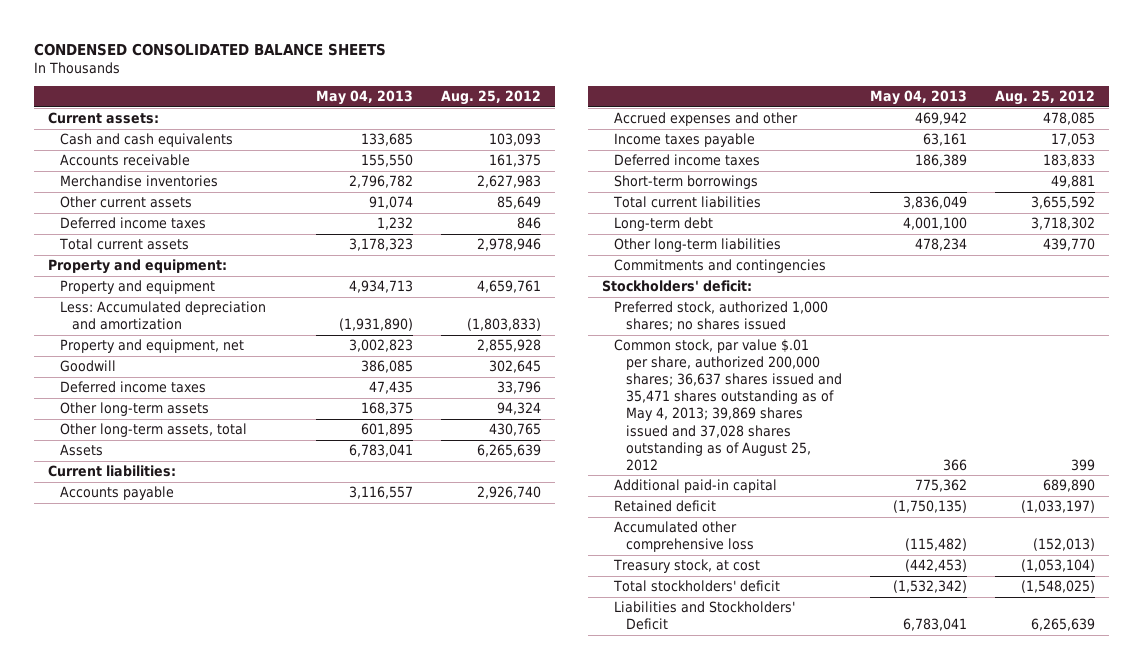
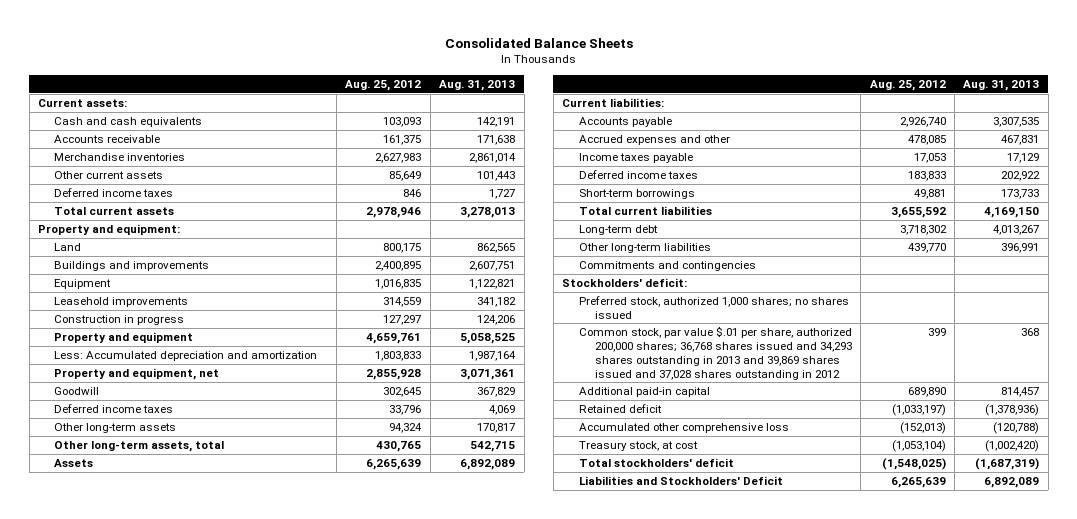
[34,42,387,56] CONDENSED CONSOLIDATED BALANCE SHEETS -> [444,37,633,48] Consolidated Balance Sheets
[316,90,414,106] May 04, 2013 -> none
none -> [439,80,516,92] Aug. 31, 2013
none -> [54,242,82,251] Land
none -> [54,260,210,271] Buildings and improvements
none -> [54,278,112,289] Equipment
none -> [54,296,189,307] Leasehold improvements
none -> [54,314,185,325] Construction in progress
[467,318,542,332] (1,803,833) -> [375,350,422,361] 1,803,833
[614,339,842,471] Common stock, par value $.01 per share, authorized 200,000 shares; 36,637 shares issued and 35,471 shares outstanding as of May 4, 2013; 39,869 shares issued and 37,028 shares outstanding as of August 25, 2012 -> [578,325,852,380] Common stock, par value $.01 per share, authorized 200,000 shares; 36,768 shares issued and 34,293 shares outstanding in 2013 and 39,869 shares issued and 37,028 shares outstanding in 2012

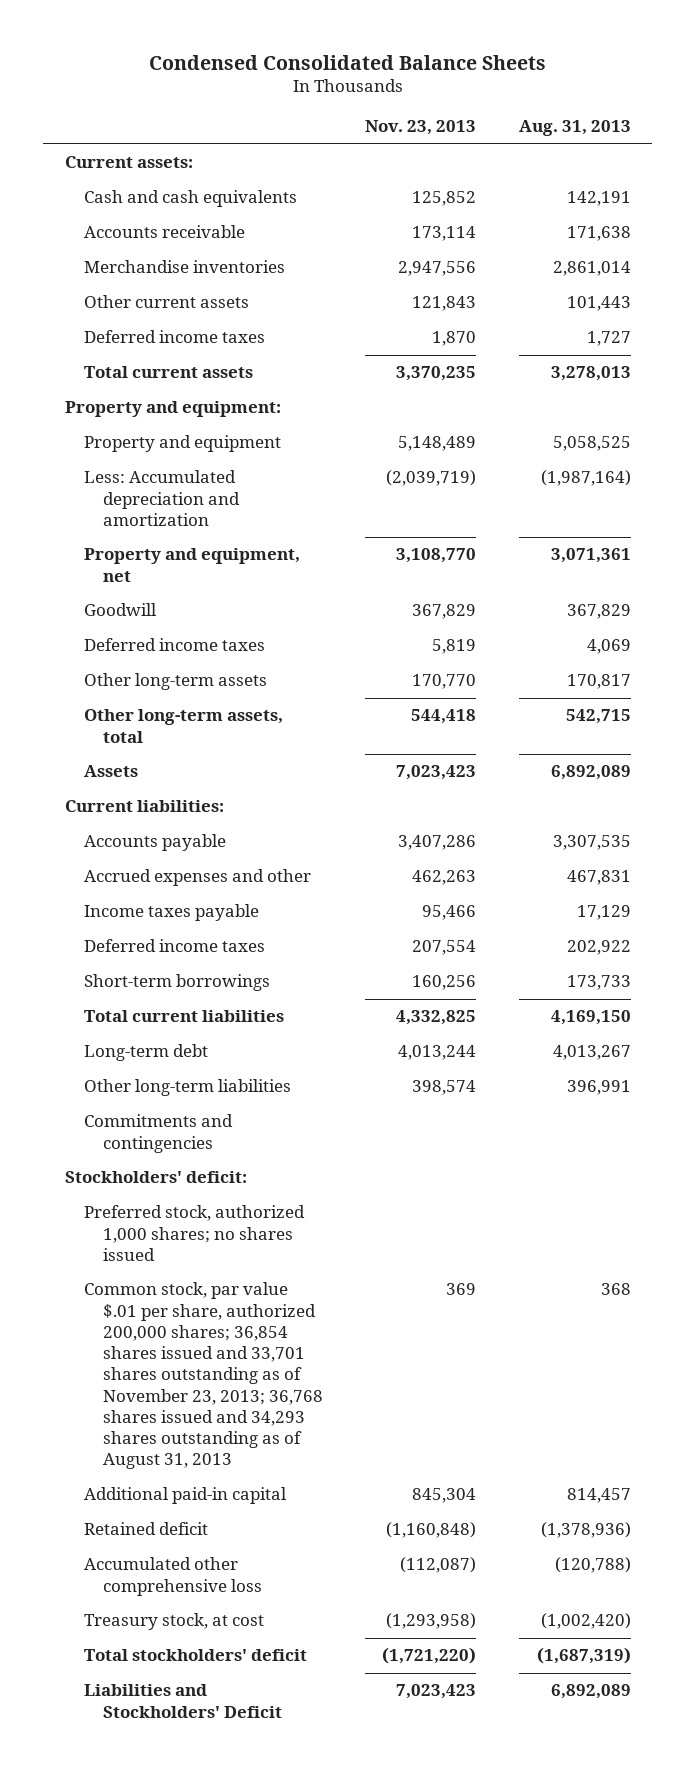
[444,37,633,48] Consolidated Balance Sheets -> [148,54,546,70] Condensed Consolidated Balance Sheets
[345,80,422,92] Aug. 25, 2012 -> none
none -> [365,120,477,136] Nov. 23, 2013
[54,242,82,251] Land -> none
[54,260,210,271] Buildings and improvements -> none
[54,278,112,289] Equipment -> none
[54,296,189,307] Leasehold improvements -> none
[54,314,185,325] Construction in progress -> none
[469,350,517,361] 1,987,164 -> [540,470,631,487] (1,987,164)
[578,325,852,380] Common stock, par value $.01 per share, authorized 200,000 shares; 36,768 shares issued and 34,293 shares outstanding in 2013 and 39,869 shares issued and 37,028 shares outstanding in 2012 -> [83,1282,323,1470] Common stock, par value $.01 per share, authorized 200,000 shares; 36,854 shares issued and 33,701 shares outstanding as of November 23, 2013; 36,768 shares issued and 34,293 shares outstanding as of August 31, 2013

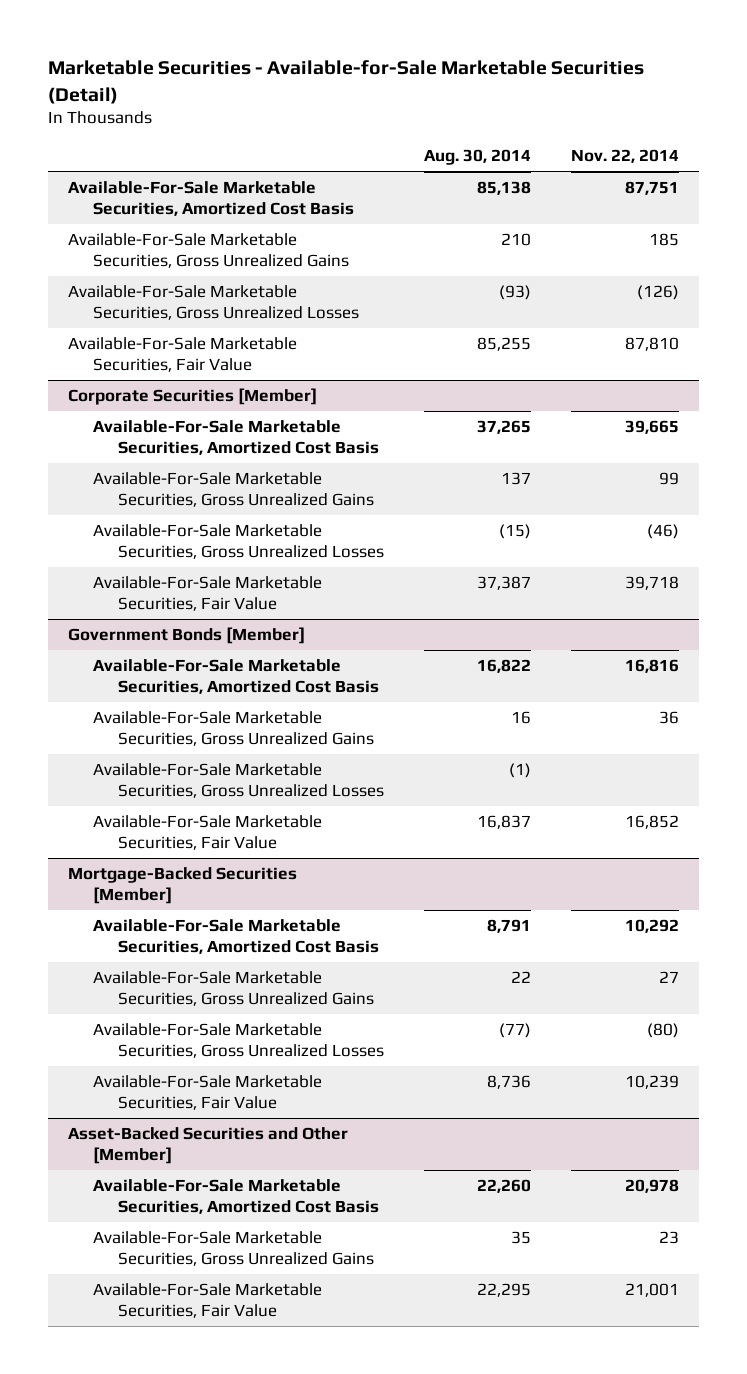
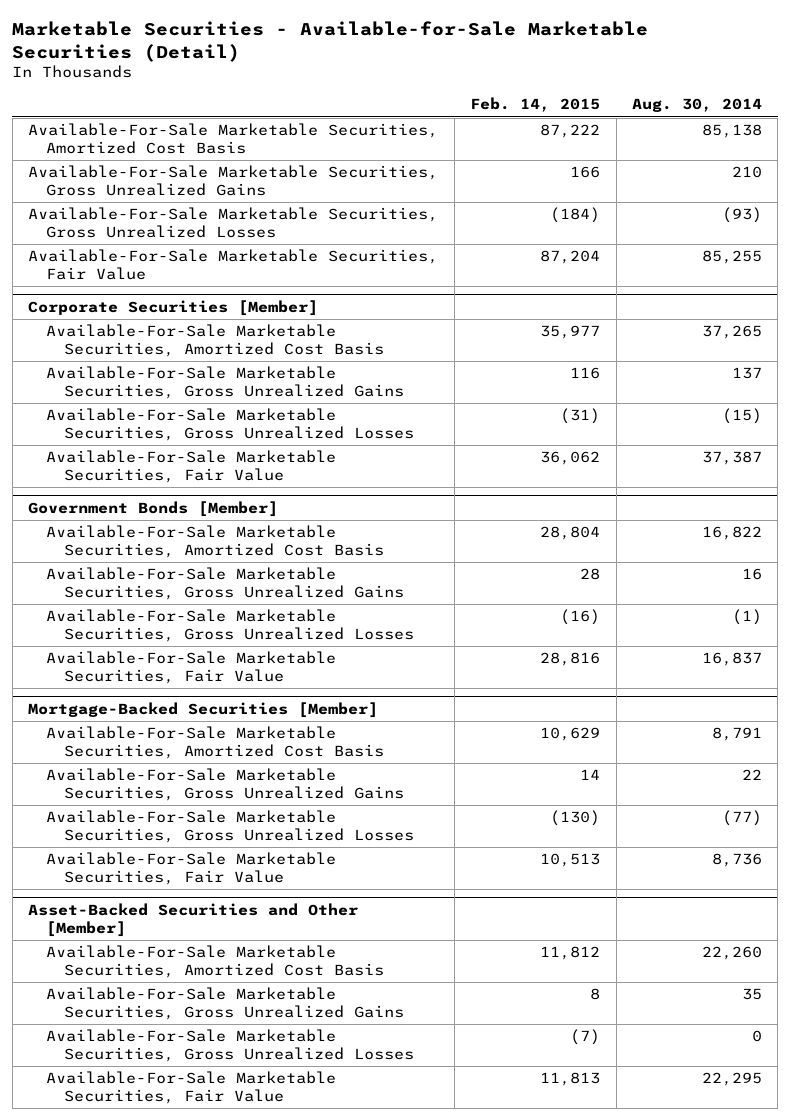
[571,149,680,164] Nov. 22, 2014 -> none
none -> [470,97,601,113] Feb. 14, 2015
none -> [46,1029,415,1062] Available-For-Sale Marketable Securities, Gross Unrealized Losses

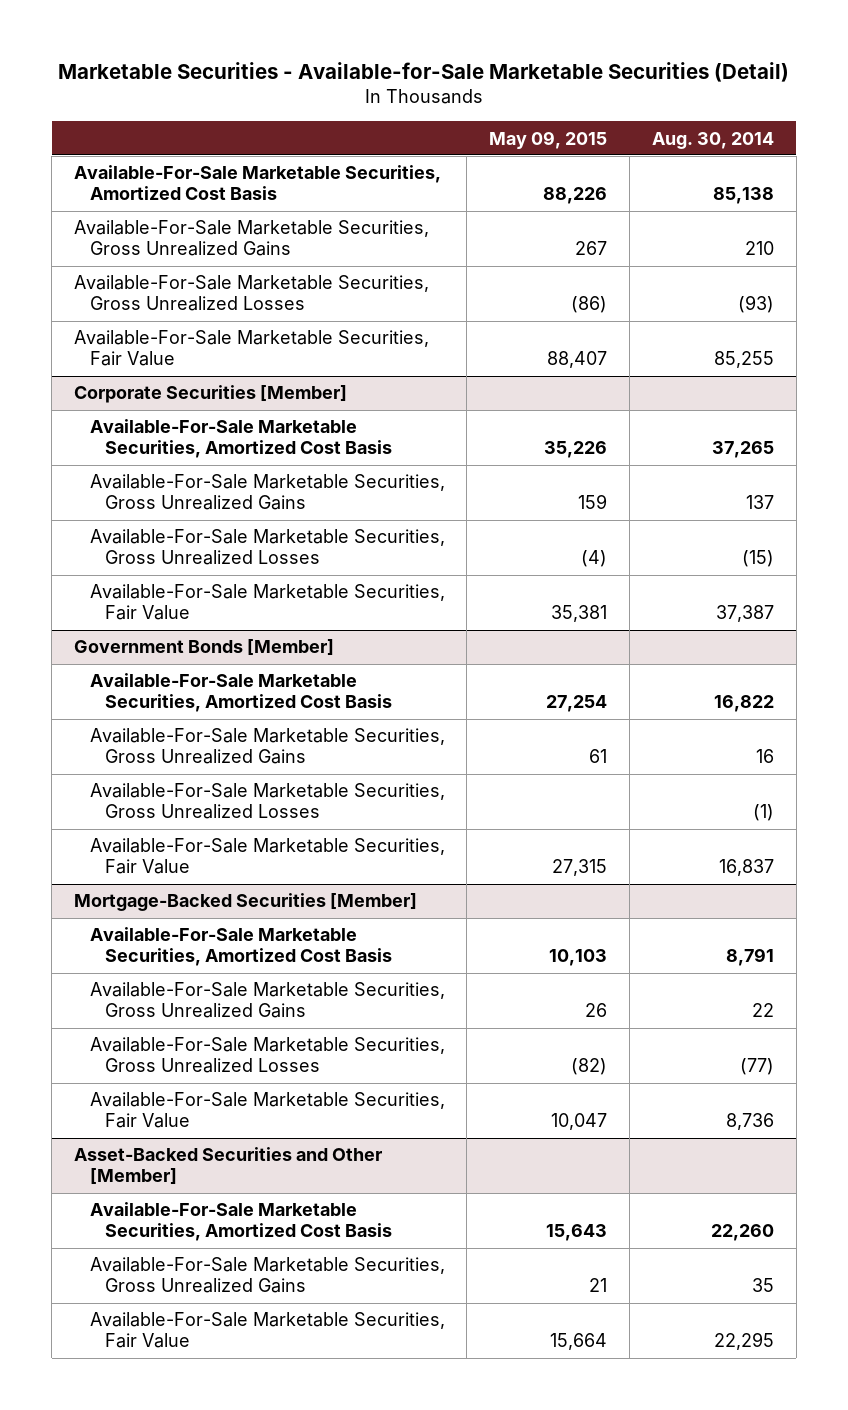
[470,97,601,113] Feb. 14, 2015 -> none
none -> [489,130,608,149] May 09, 2015
[46,1029,415,1062] Available-For-Sale Marketable Securities, Gross Unrealized Losses -> none

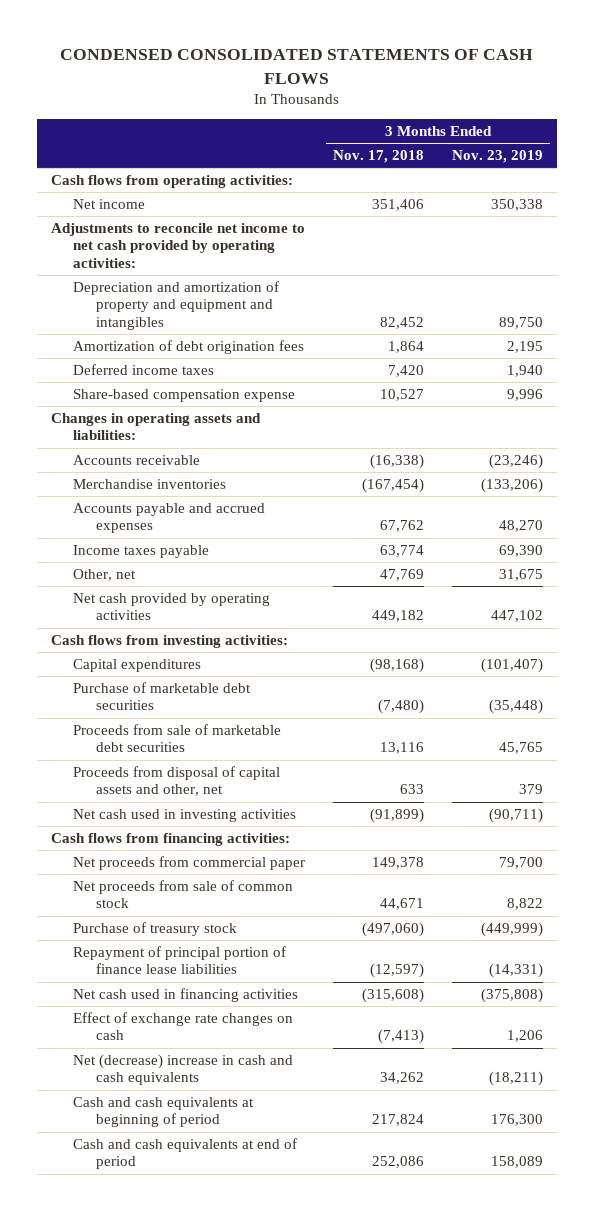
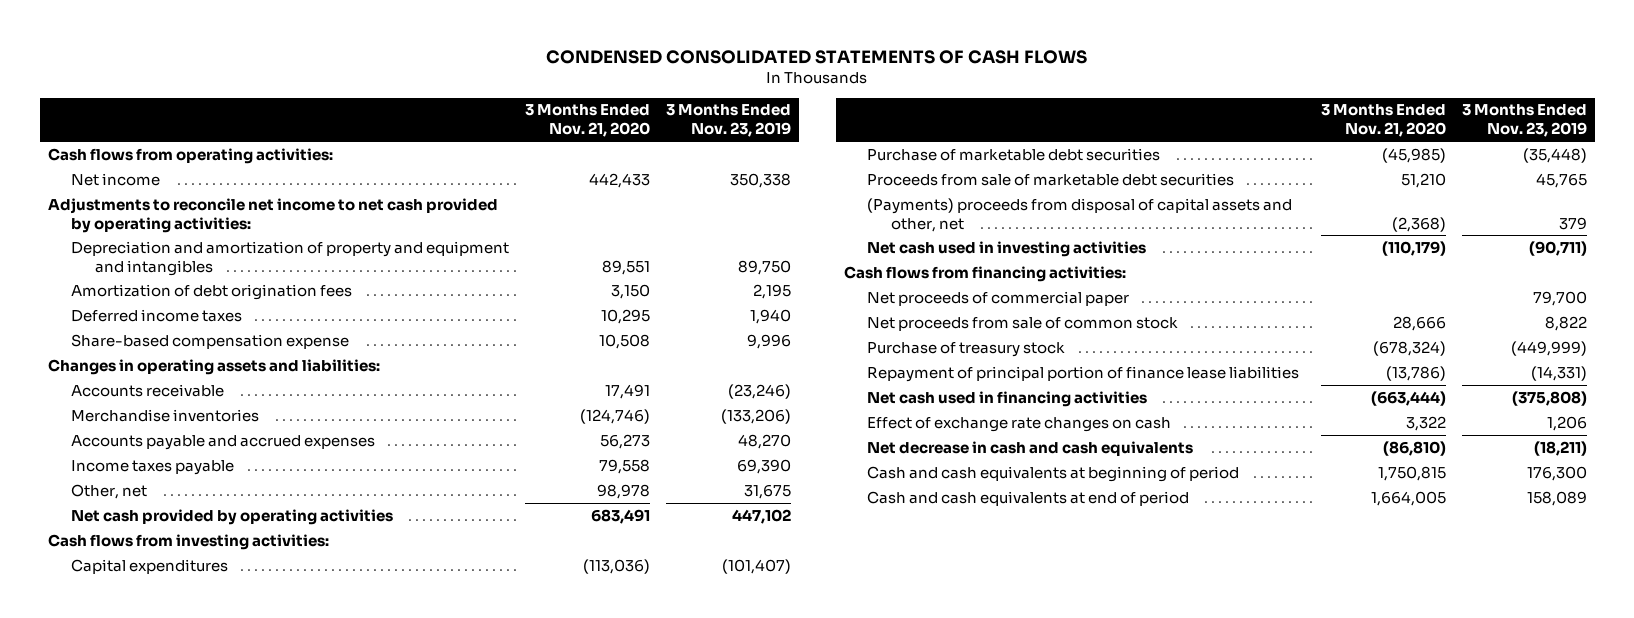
[333,150,425,164] Nov. 17, 2018 -> none
none -> [524,104,650,138] 3 Months Ended Nov. 21, 2020
[73,765,281,797] Proceeds from disposal of capital assets and other, net -> [867,197,1293,232] (Payments) proceeds from disposal of capital assets and other, net
[73,855,306,870] Net proceeds from commercial paper -> [867,290,1130,306] Net proceeds of commercial paper
[73,1053,294,1086] Net (decrease) increase in cash and cash equivalents -> [867,440,1194,456] Net decrease in cash and cash equivalents

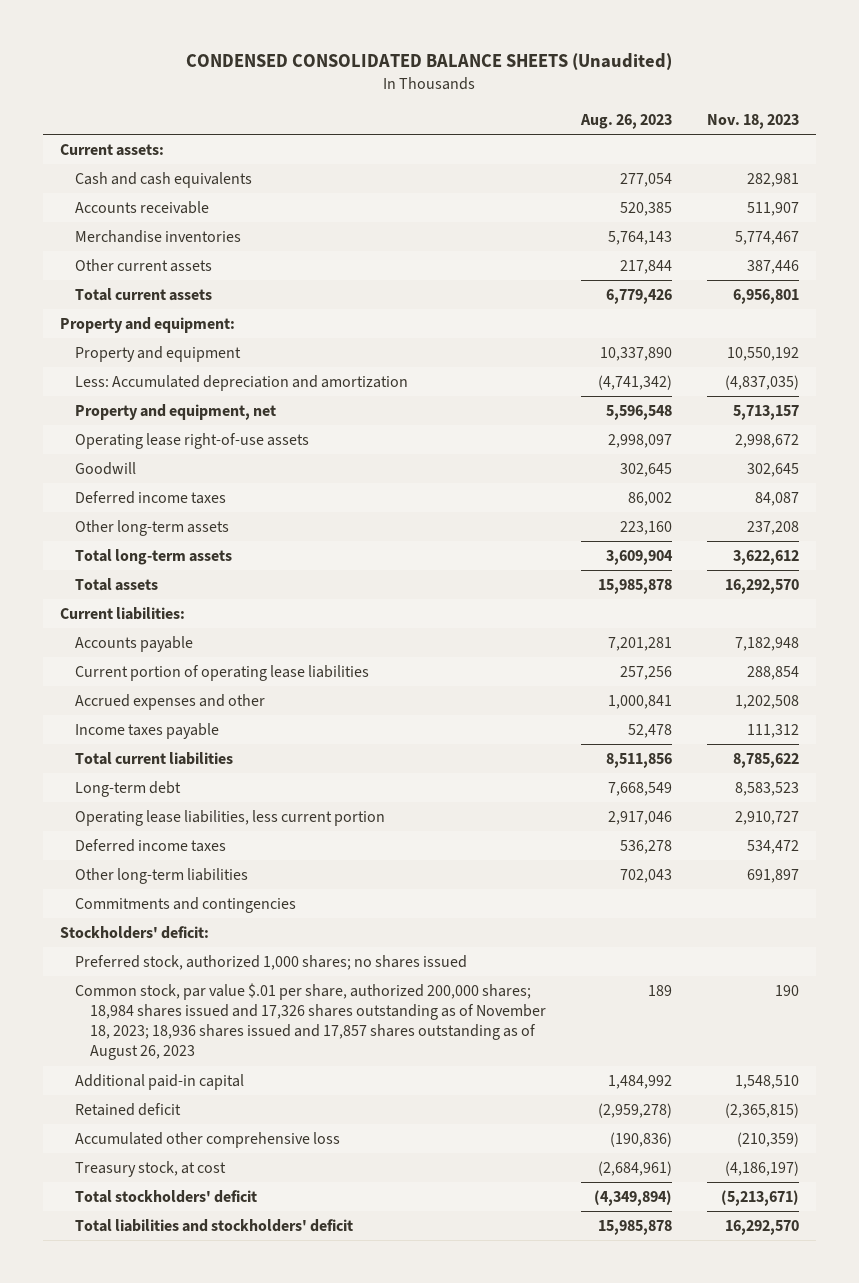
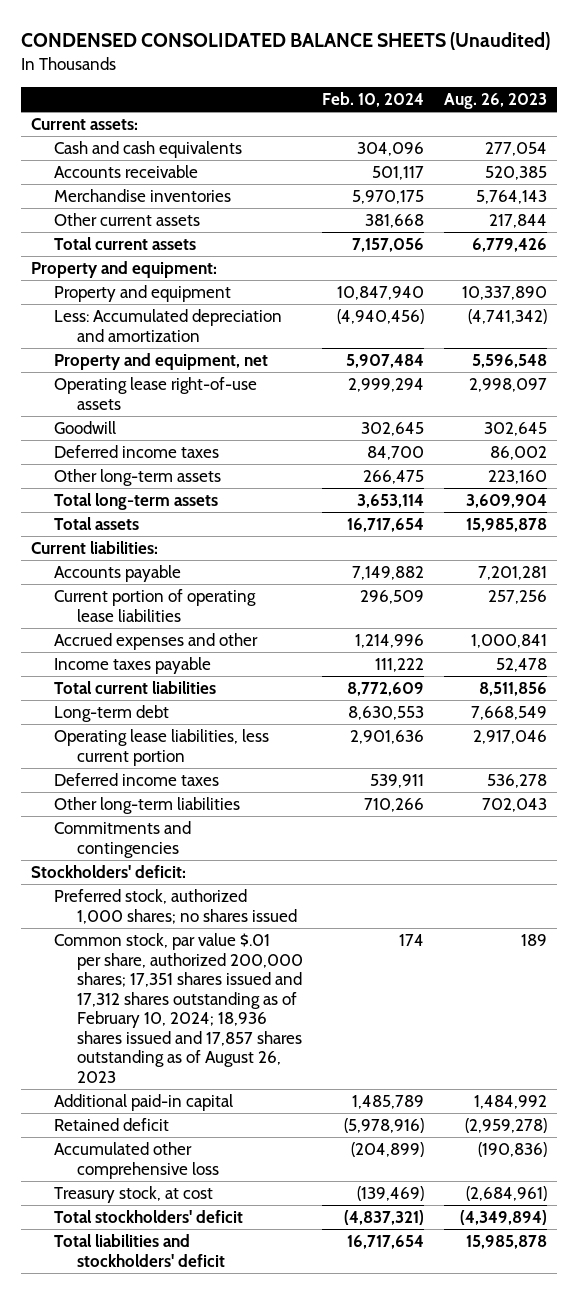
[706,113,799,129] Nov. 18, 2023 -> none
none -> [322,92,425,108] Feb. 10, 2024
[75,982,547,1061] Common stock, par value $.01 per share, authorized 200,000 shares; 18,984 shares issued and 17,326 shares outstanding as of November 18, 2023; 18,936 shares issued and 17,857 shares outstanding as of August 26, 2023 -> [53,933,303,1083] Common stock, par value $.01 per share, authorized 200,000 shares; 17,351 shares issued and 17,312 shares outstanding as of February 10, 2024; 18,936 shares issued and 17,857 shares outstanding as of August 26, 2023

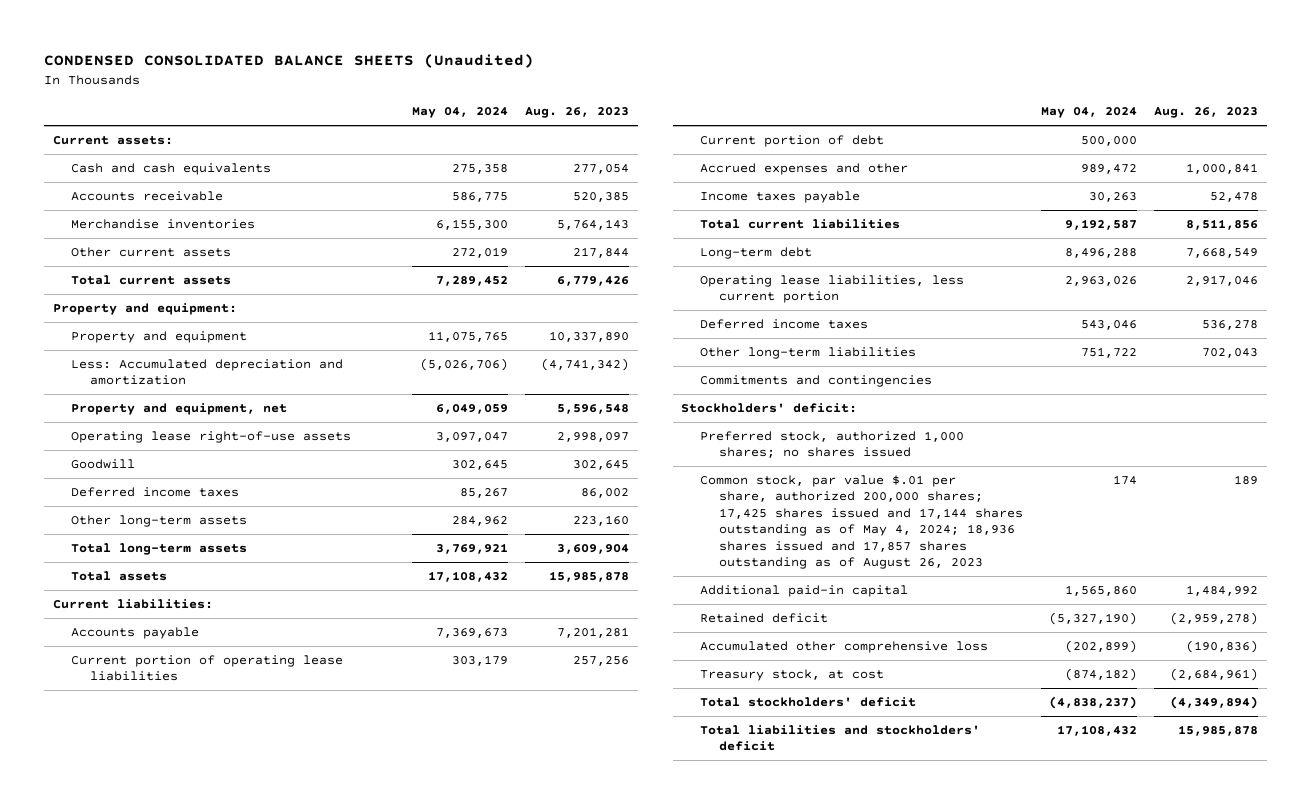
[322,92,425,108] Feb. 10, 2024 -> none
none -> [411,107,508,119] May 04, 2024
none -> [700,134,885,147] Current portion of debt
[53,933,303,1083] Common stock, par value $.01 per share, authorized 200,000 shares; 17,351 shares issued and 17,312 shares outstanding as of February 10, 2024; 18,936 shares issued and 17,857 shares outstanding as of August 26, 2023 -> [700,474,1023,570] Common stock, par value $.01 per share, authorized 200,000 shares; 17,425 shares issued and 17,144 shares outstanding as of May 4, 2024; 18,936 shares issued and 17,857 shares outstanding as of August 26, 2023

